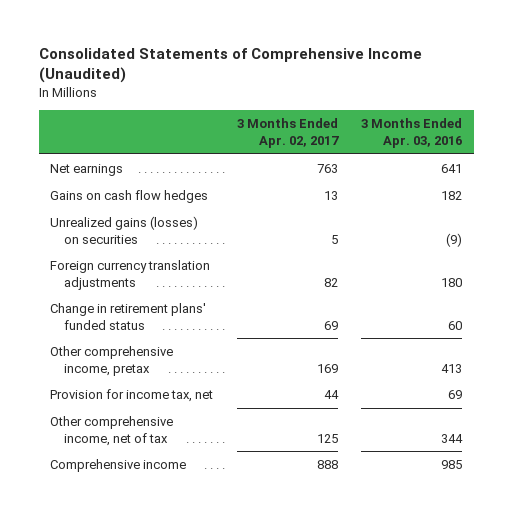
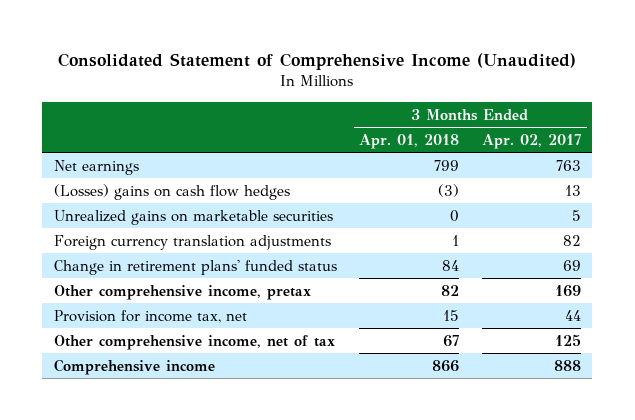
[38,47,422,84] Consolidated Statements of Comprehensive Income (Unaudited) -> [58,52,577,70] Consolidated Statement of Comprehensive Income (Unaudited)
[360,118,462,148] 3 Months Ended Apr. 03, 2016 -> none
none -> [359,133,460,149] Apr. 01, 2018
[50,190,209,204] Gains on cash flow hedges -> [53,183,290,200] (Losses) gains on cash flow hedges
[50,216,199,244] Unrealized gains (losses) on securities -> [53,209,333,225] Unrealized gains on marketable securities

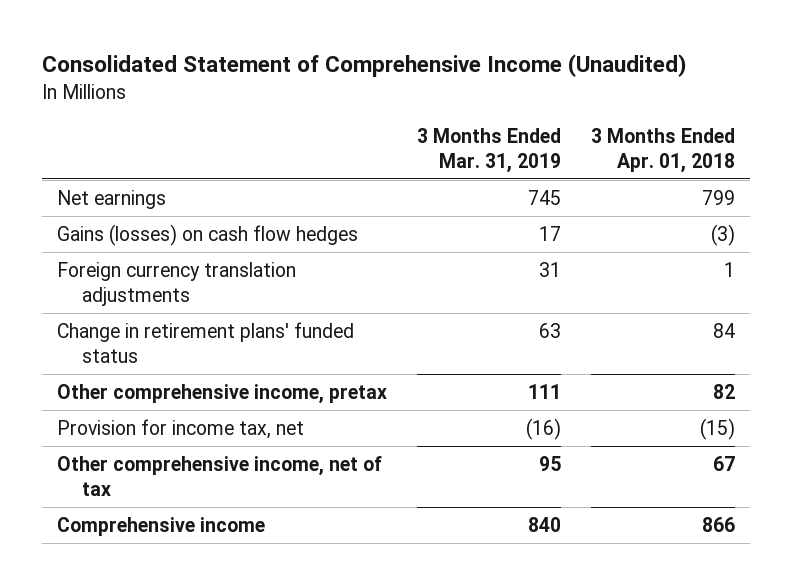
[481,133,581,149] Apr. 02, 2017 -> none
none -> [416,127,561,173] 3 Months Ended Mar. 31, 2019
[53,209,333,225] Unrealized gains on marketable securities -> none
[53,183,290,200] (Losses) gains on cash flow hedges -> [57,223,359,246] Gains (losses) on cash flow hedges
[443,309,460,321] 15 -> [699,417,735,440] (15)

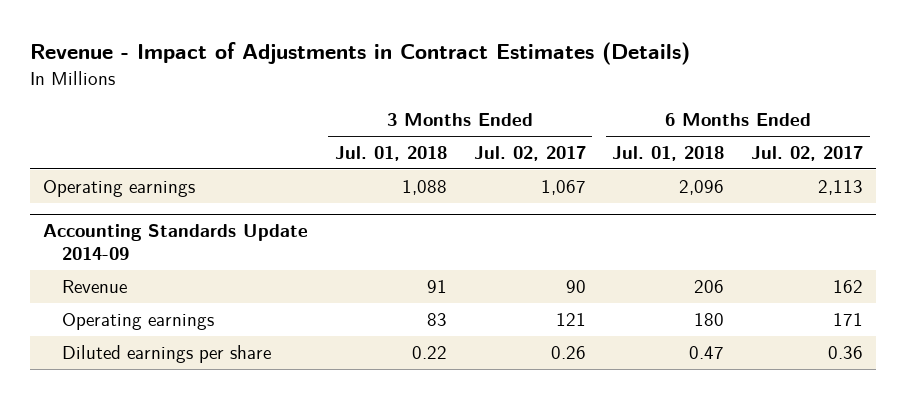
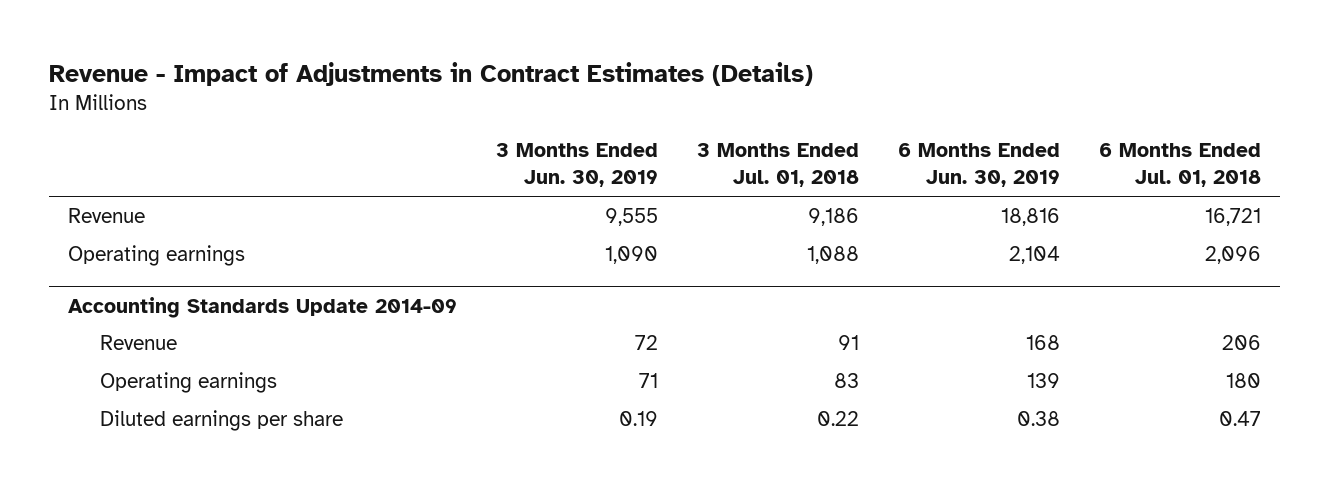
[473,146,586,162] Jul. 02, 2017 -> none
[751,146,864,162] Jul. 02, 2017 -> none
none -> [496,143,659,188] 3 Months Ended Jun. 30, 2019
none -> [898,143,1061,188] 6 Months Ended Jun. 30, 2019
none -> [68,207,146,223] Revenue

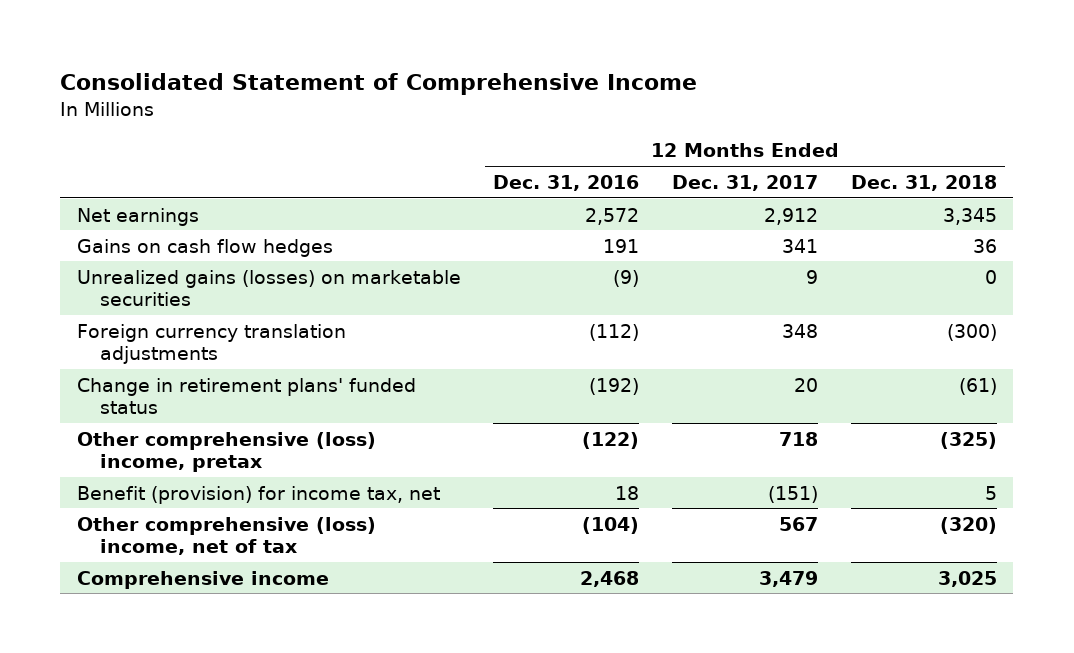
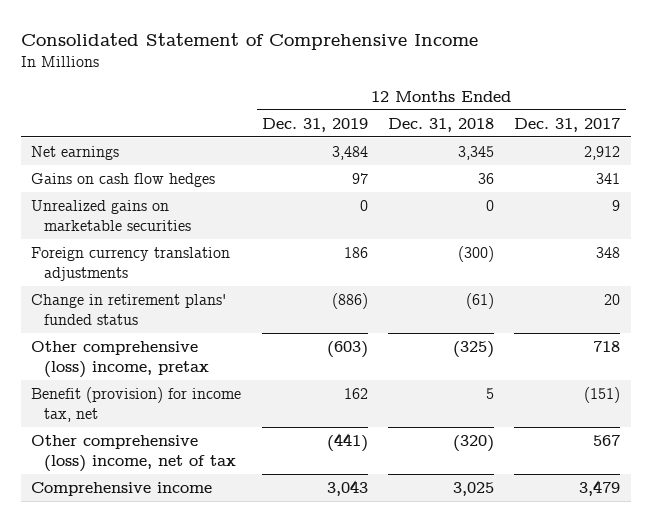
[493,174,640,191] Dec. 31, 2016 -> none
none -> [261,117,368,132] Dec. 31, 2019
[76,269,461,307] Unrealized gains (losses) on marketable securities -> [31,199,191,231] Unrealized gains on marketable securities

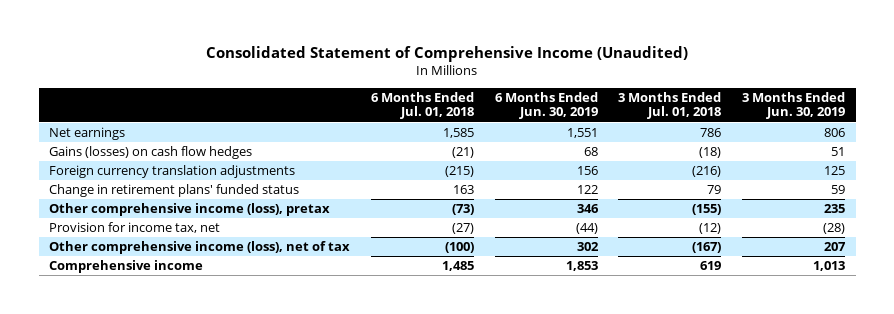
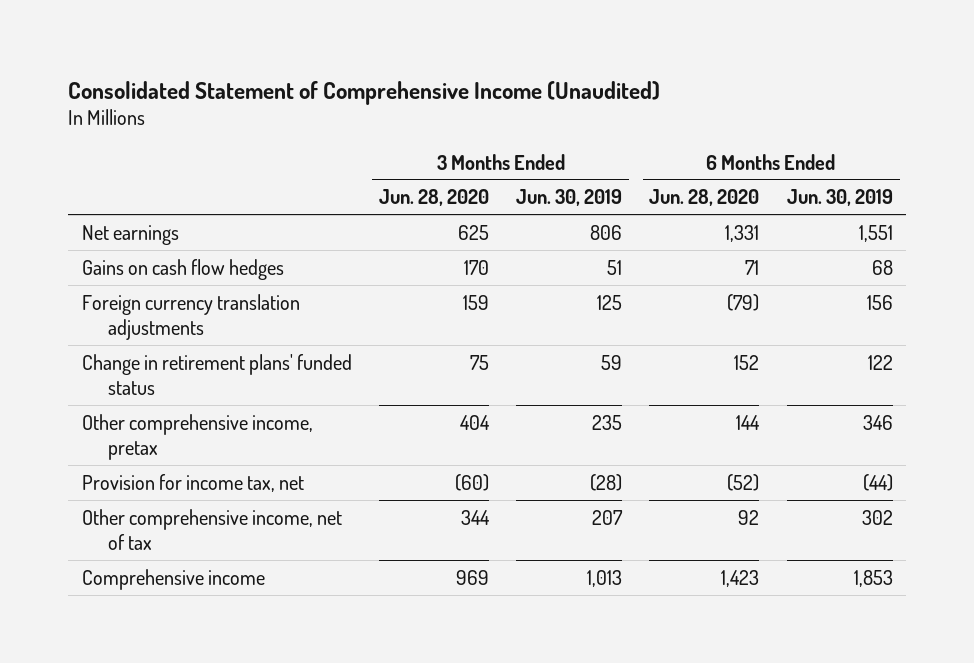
[370,91,474,120] 6 Months Ended Jul. 01, 2018 -> none
[618,91,722,120] 3 Months Ended Jul. 01, 2018 -> none
none -> [378,189,489,207] Jun. 28, 2020
none -> [649,189,760,207] Jun. 28, 2020
[49,146,253,160] Gains (losses) on cash flow hedges -> [81,258,284,280] Gains on cash flow hedges
[49,203,331,217] Other comprehensive income (loss), pretax -> [81,413,313,460] Other comprehensive income, pretax
[49,241,351,255] Other comprehensive income (loss), net of tax -> [81,508,342,550] Other comprehensive income, net of tax

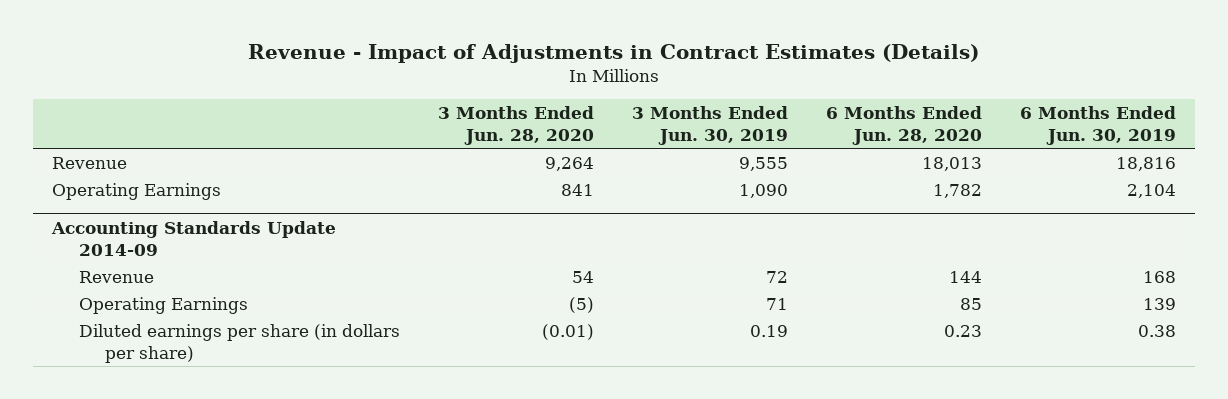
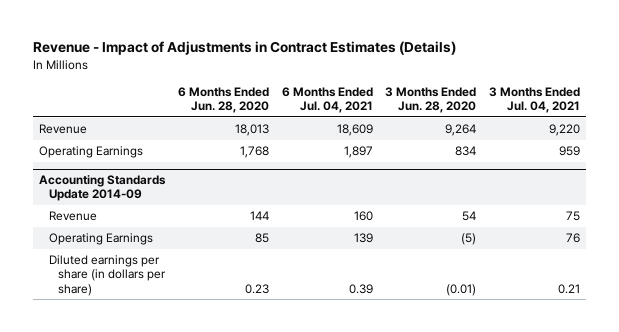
[631,105,788,145] 3 Months Ended Jun. 30, 2019 -> none
[1020,105,1177,145] 6 Months Ended Jun. 30, 2019 -> none
none -> [281,87,373,114] 6 Months Ended Jul. 04, 2021
none -> [488,87,580,114] 3 Months Ended Jul. 04, 2021
[560,183,594,196] 841 -> [455,146,477,157] 834
[932,183,982,198] 1,782 -> [239,146,269,159] 1,768

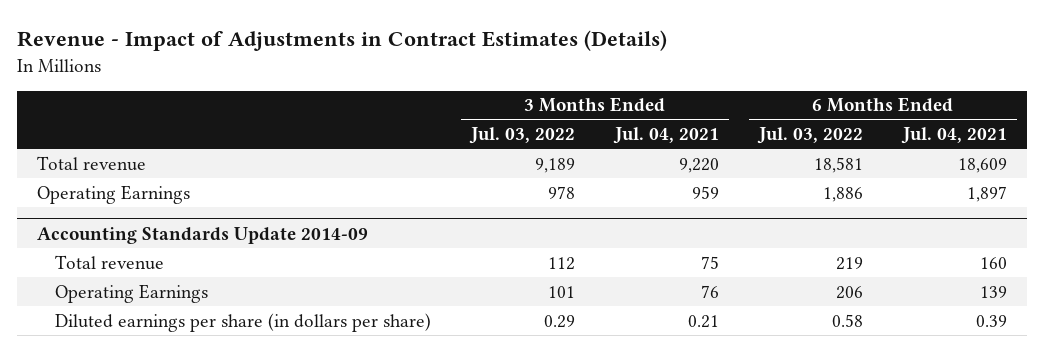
[177,87,269,114] 6 Months Ended Jun. 28, 2020 -> none
[385,87,477,114] 3 Months Ended Jun. 28, 2020 -> none
none -> [468,127,575,145] Jul. 03, 2022
none -> [757,127,864,145] Jul. 03, 2022
[39,124,88,135] Revenue -> [37,155,147,171] Total revenue
[48,211,97,222] Revenue -> [54,254,164,270] Total revenue

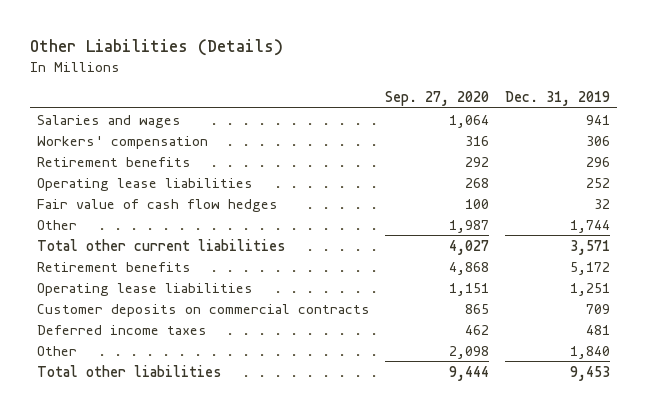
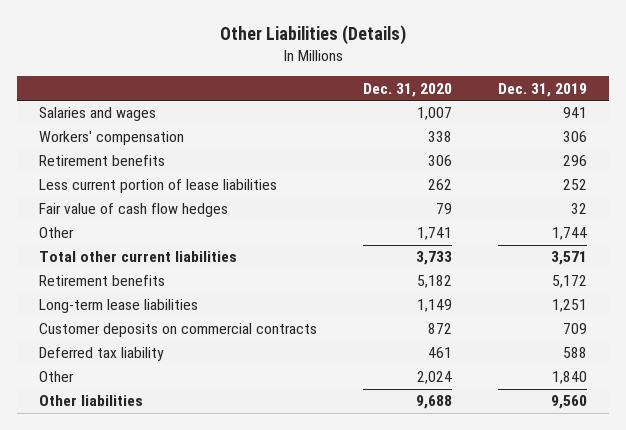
[385,91,490,107] Sep. 27, 2020 -> none
none -> [363,82,453,97] Dec. 31, 2020
[37,177,254,191] Operating lease liabilities -> [39,179,278,194] Less current portion of lease liabilities
[37,282,254,296] Operating lease liabilities -> [39,299,199,314] Long-term lease liabilities
[37,324,208,335] Deferred income taxes -> [39,347,165,362] Deferred tax liability
[585,324,610,335] 481 -> [562,347,587,359] 588
[37,364,223,377] Total other liabilities -> [39,395,144,407] Other liabilities
[569,365,610,381] 9,453 -> [550,395,587,410] 9,560

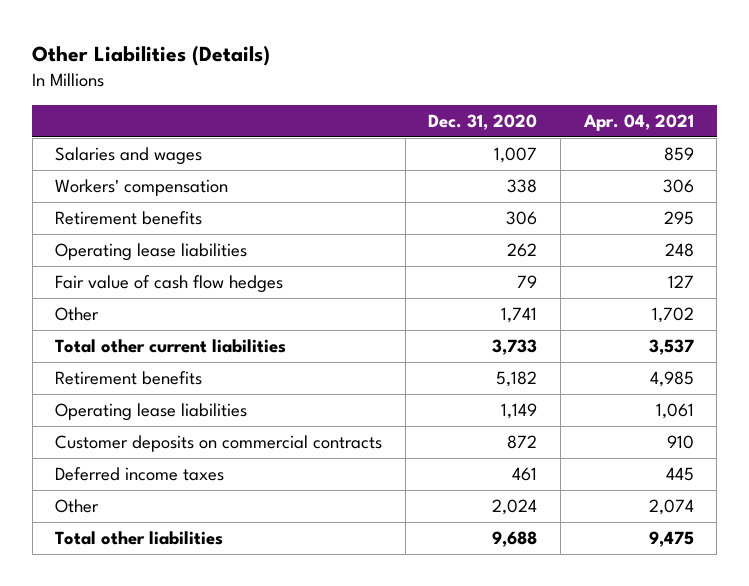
[497,82,587,97] Dec. 31, 2019 -> none
none -> [582,113,694,131] Apr. 04, 2021
[39,179,278,194] Less current portion of lease liabilities -> [55,242,248,261] Operating lease liabilities
[39,299,199,314] Long-term lease liabilities -> [55,402,248,421] Operating lease liabilities
[39,347,165,362] Deferred tax liability -> [55,466,225,481] Deferred income taxes
[39,395,144,407] Other liabilities -> [55,530,224,545] Total other liabilities

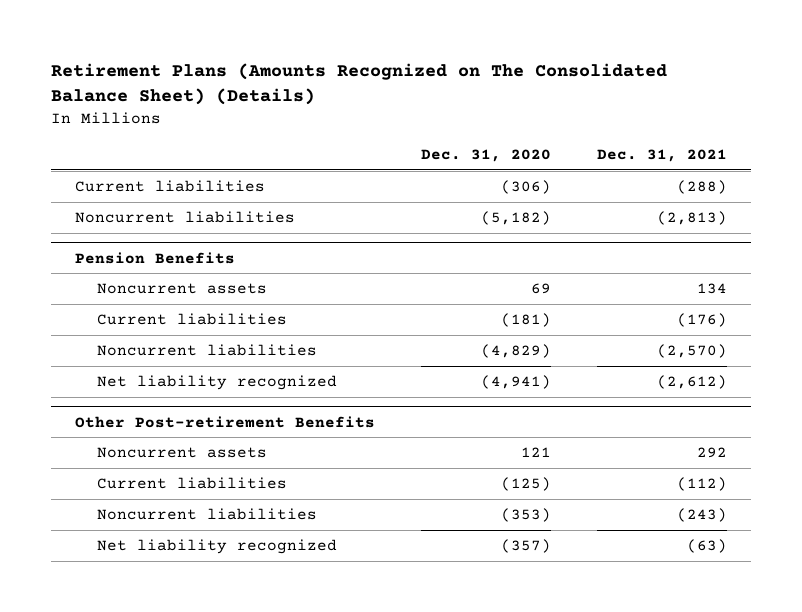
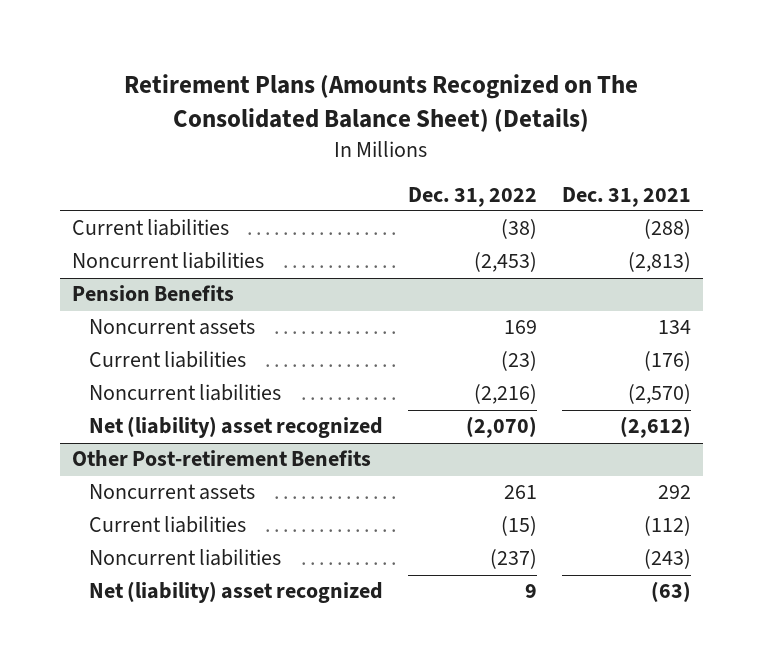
[421,148,552,162] Dec. 31, 2020 -> none
none -> [408,186,538,207] Dec. 31, 2022
[96,375,337,391] Net liability recognized -> [89,416,384,439] Net (liability) asset recognized
[96,539,337,555] Net liability recognized -> [89,581,384,604] Net (liability) asset recognized

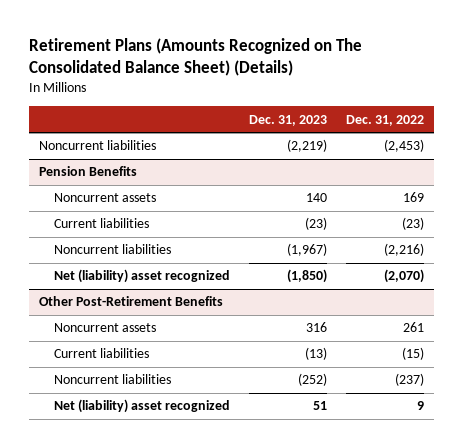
[561,186,691,207] Dec. 31, 2021 -> none
none -> [249,114,328,126] Dec. 31, 2023
[71,219,229,237] Current liabilities -> none
[71,450,371,467] Other Post-retirement Benefits -> [38,296,223,307] Other Post-Retirement Benefits

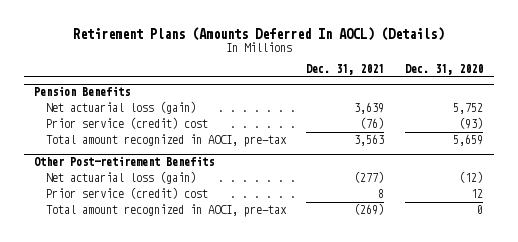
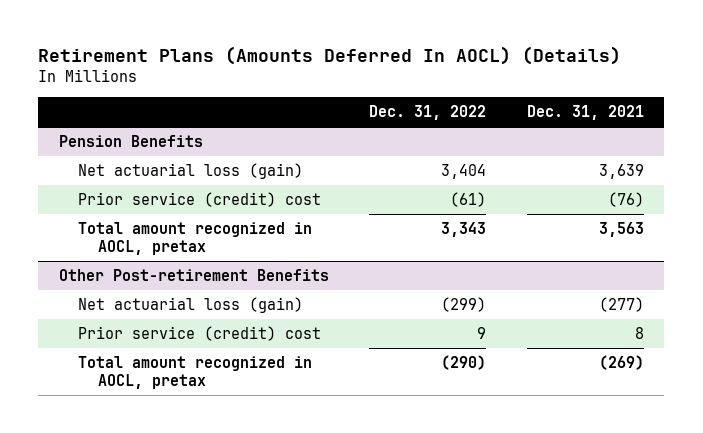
[405,64,484,76] Dec. 31, 2020 -> none
none -> [369,105,487,121] Dec. 31, 2022
[45,134,287,148] Total amount recognized in AOCI, pre-tax -> [78,222,313,255] Total amount recognized in AOCL, pretax
[45,204,287,218] Total amount recognized in AOCI, pre-tax -> [78,356,313,389] Total amount recognized in AOCL, pretax

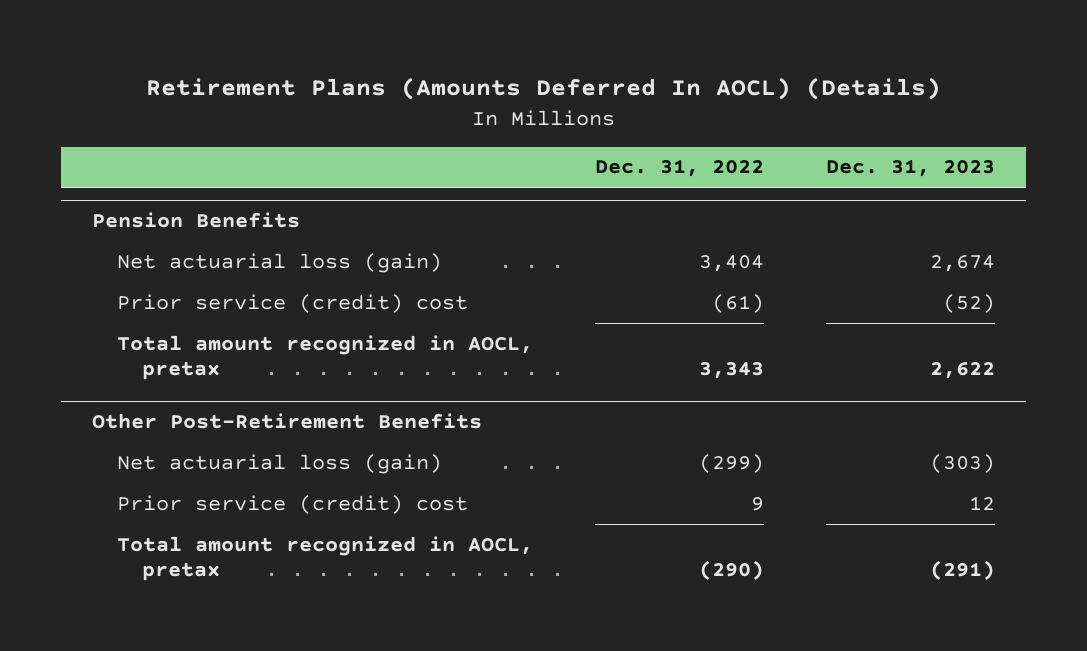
[526,105,644,121] Dec. 31, 2021 -> none
none -> [826,159,996,178] Dec. 31, 2023
[58,269,329,282] Other Post-retirement Benefits -> [92,413,483,430] Other Post-Retirement Benefits

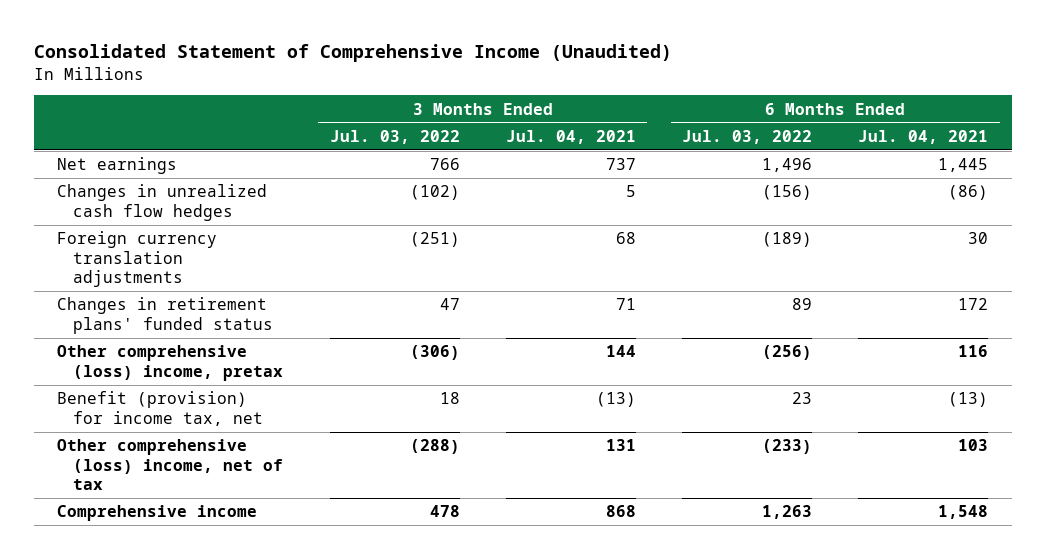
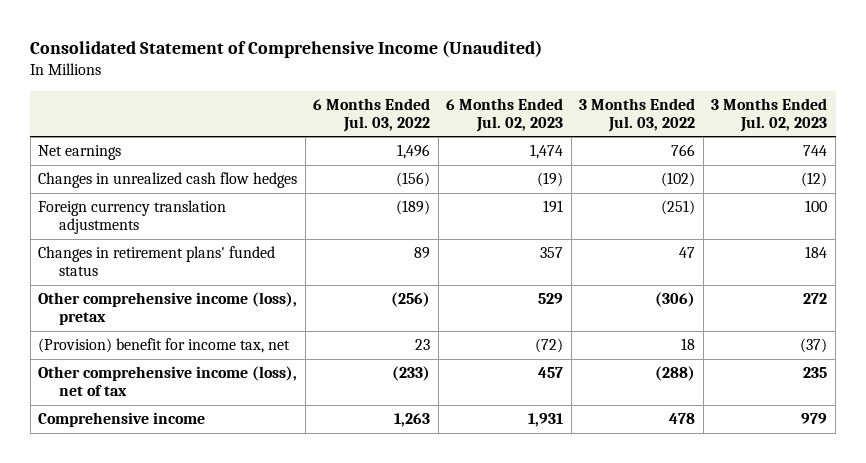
[505,129,636,144] Jul. 04, 2021 -> none
[858,129,989,144] Jul. 04, 2021 -> none
none -> [446,97,564,132] 6 Months Ended Jul. 02, 2023
none -> [711,97,828,132] 3 Months Ended Jul. 02, 2023
[56,345,284,381] Other comprehensive (loss) income, pretax -> [38,292,298,326] Other comprehensive income (loss), pretax
[56,391,264,426] Benefit (provision) for income tax, net -> [38,338,291,354] (Provision) benefit for income tax, net
[56,439,284,491] Other comprehensive (loss) income, net of tax -> [38,366,298,397] Other comprehensive income (loss), net of tax

